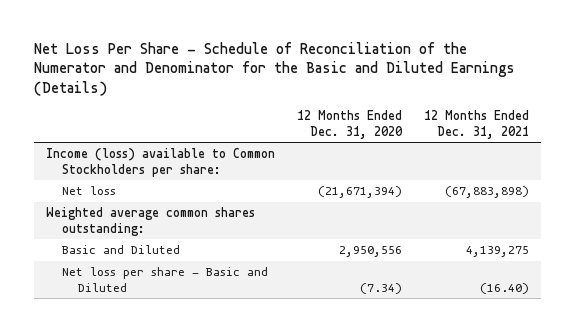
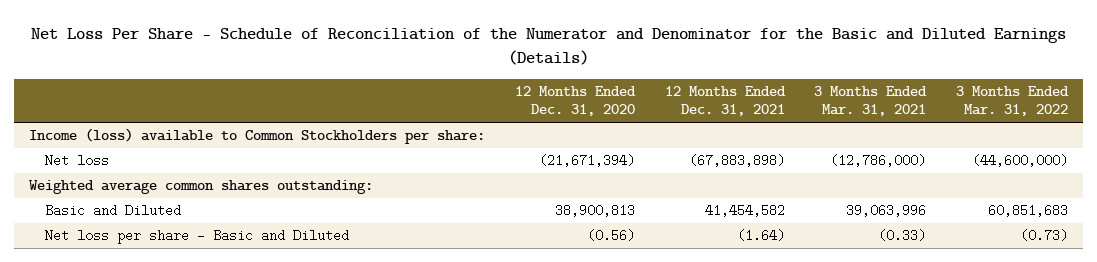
none -> [814,86,928,117] 3 Months Ended Mar. 31, 2021
none -> [956,86,1070,117] 3 Months Ended Mar. 31, 2022
[339,246,403,258] 2,950,556 -> [554,204,635,218] 38,900,813
[466,246,530,258] 4,139,275 -> [704,204,785,218] 41,454,582
[360,282,403,294] (7.34) -> [586,229,635,243] (0.56)
[480,282,530,294] (16.40) -> [736,229,785,243] (1.64)

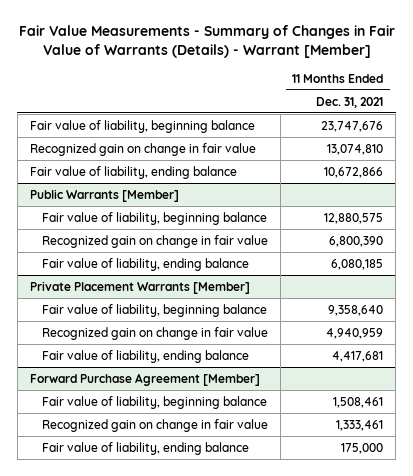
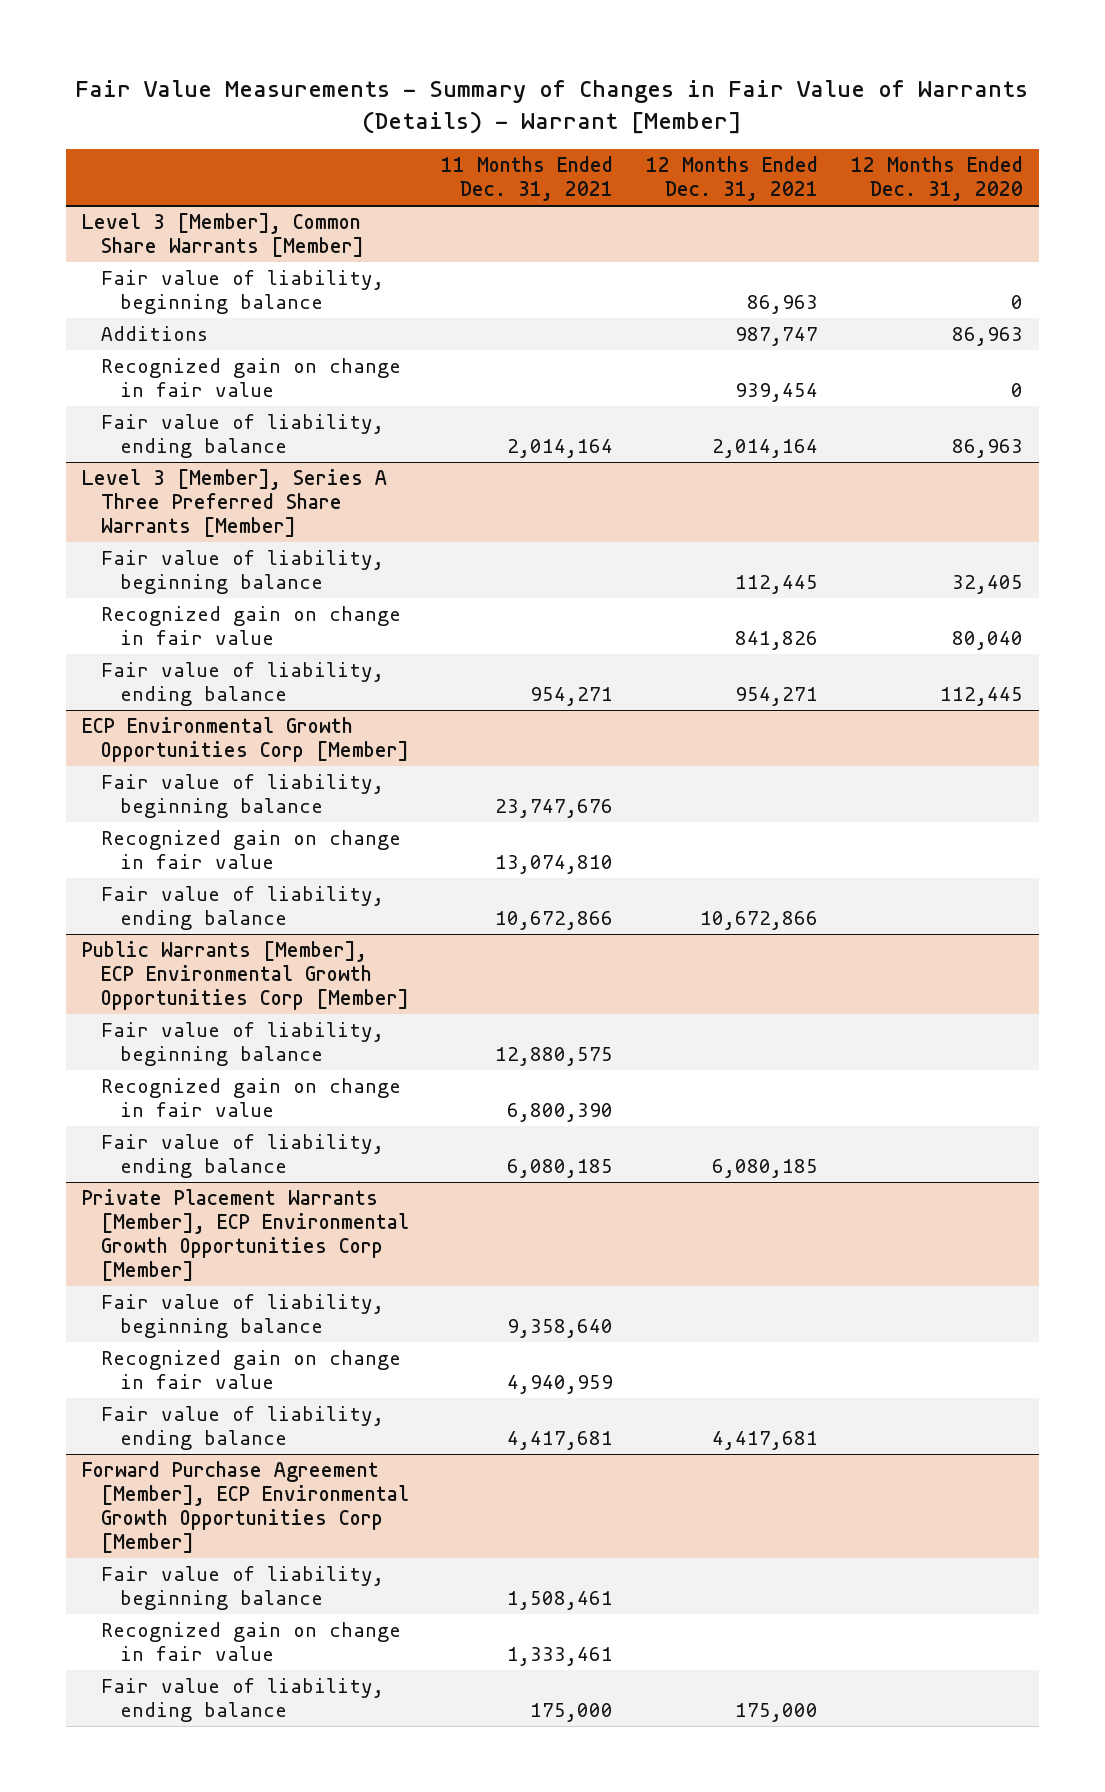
none -> [646,156,819,202] 12 Months Ended Dec. 31, 2021
none -> [850,156,1023,202] 12 Months Ended Dec. 31, 2020
none -> [81,213,364,258] Level 3 [Member], Common Share Warrants [Member]
none -> [100,270,384,315] Fair value of liability, beginning balance
none -> [100,326,208,342] Additions
none -> [100,358,401,398] Recognized gain on change in fair value
none -> [100,414,384,459] Fair value of liability, ending balance
none -> [81,469,387,538] Level 3 [Member], Series A Three Preferred Share Warrants [Member]
none -> [100,550,384,595] Fair value of liability, beginning balance
none -> [100,606,401,646] Recognized gain on change in fair value
none -> [100,662,384,707] Fair value of liability, ending balance
none -> [81,717,409,763] ECP Environmental Growth Opportunities Corp [Member]
[29,188,179,202] Public Warrants [Member] -> none
none -> [81,941,409,1011] Public Warrants [Member], ECP Environmental Growth Opportunities Corp [Member]
[29,280,250,294] Private Placement Warrants [Member] -> none
none -> [81,1189,409,1281] Private Placement Warrants [Member], ECP Environmental Growth Opportunities Corp [Member]
[29,372,260,386] Forward Purchase Agreement [Member] -> none
none -> [81,1461,409,1553] Forward Purchase Agreement [Member], ECP Environmental Growth Opportunities Corp [Member]

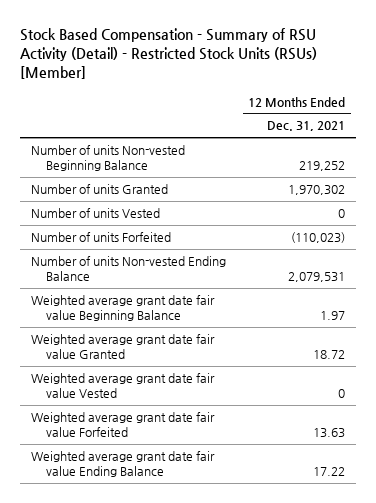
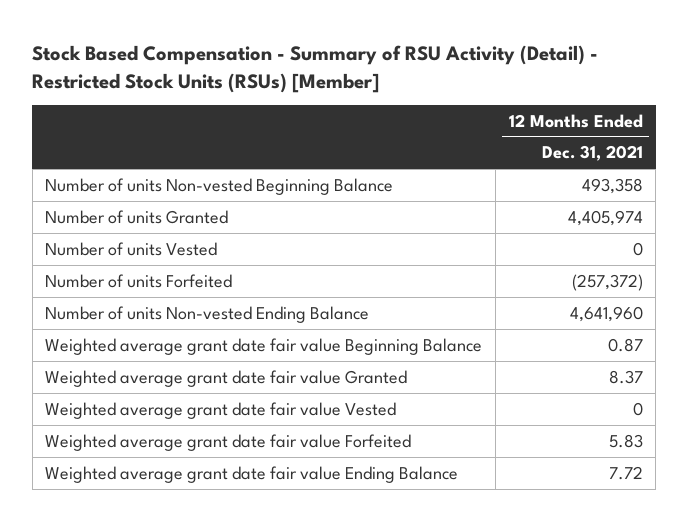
[299,161,346,172] 219,252 -> [581,177,643,194] 493,358
[288,185,346,196] 1,970,302 -> [567,209,643,226] 4,405,974
[291,232,346,244] (110,023) -> [571,273,643,291] (257,372)
[288,272,346,283] 2,079,531 -> [569,305,643,322] 4,641,960
[320,311,346,321] 1.97 -> [607,337,643,352] 0.87
[313,350,346,360] 18.72 -> [608,369,643,384] 8.37
[313,428,346,439] 13.63 -> [608,433,643,448] 5.83
[313,467,346,477] 17.22 -> [608,465,643,480] 7.72

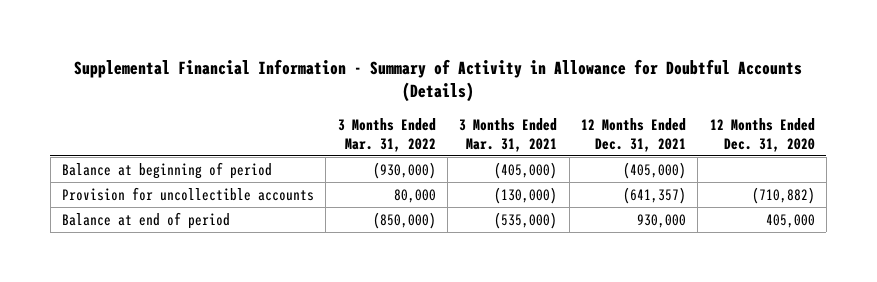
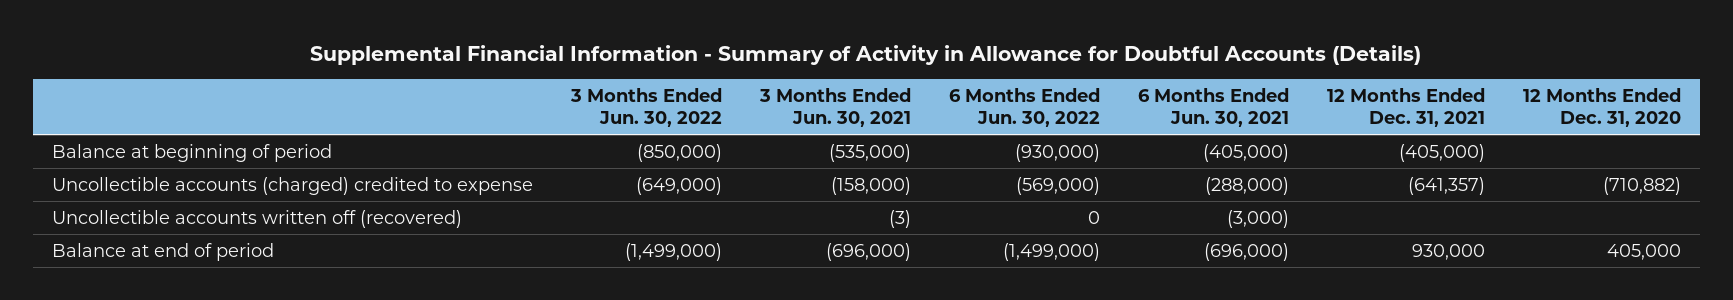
[337,117,436,152] 3 Months Ended Mar. 31, 2022 -> none
[459,117,558,152] 3 Months Ended Mar. 31, 2021 -> none
none -> [570,88,723,127] 3 Months Ended Jun. 30, 2022
none -> [759,88,912,127] 3 Months Ended Jun. 30, 2021
none -> [948,88,1100,127] 6 Months Ended Jun. 30, 2022
none -> [1137,88,1289,127] 6 Months Ended Jun. 30, 2021
[62,186,315,201] Provision for uncollectible accounts -> [52,176,534,195] Uncollectible accounts (charged) credited to expense
none -> [52,209,463,228] Uncollectible accounts written off (recovered)

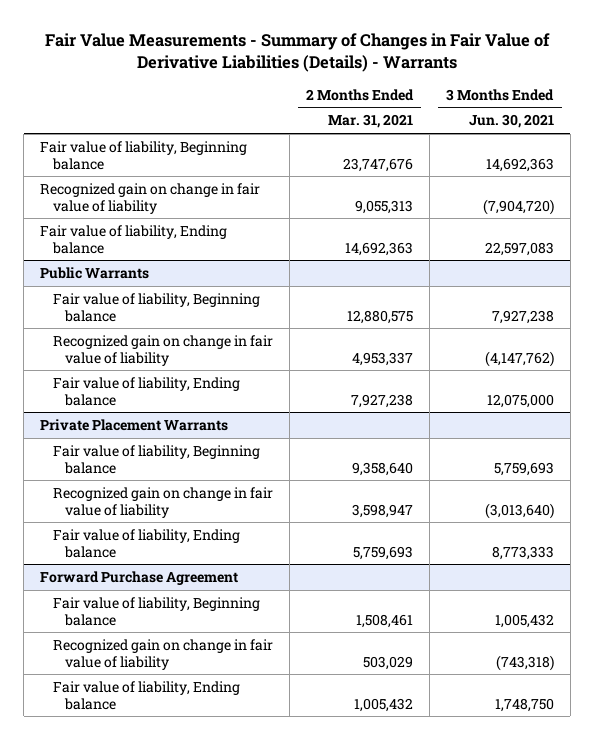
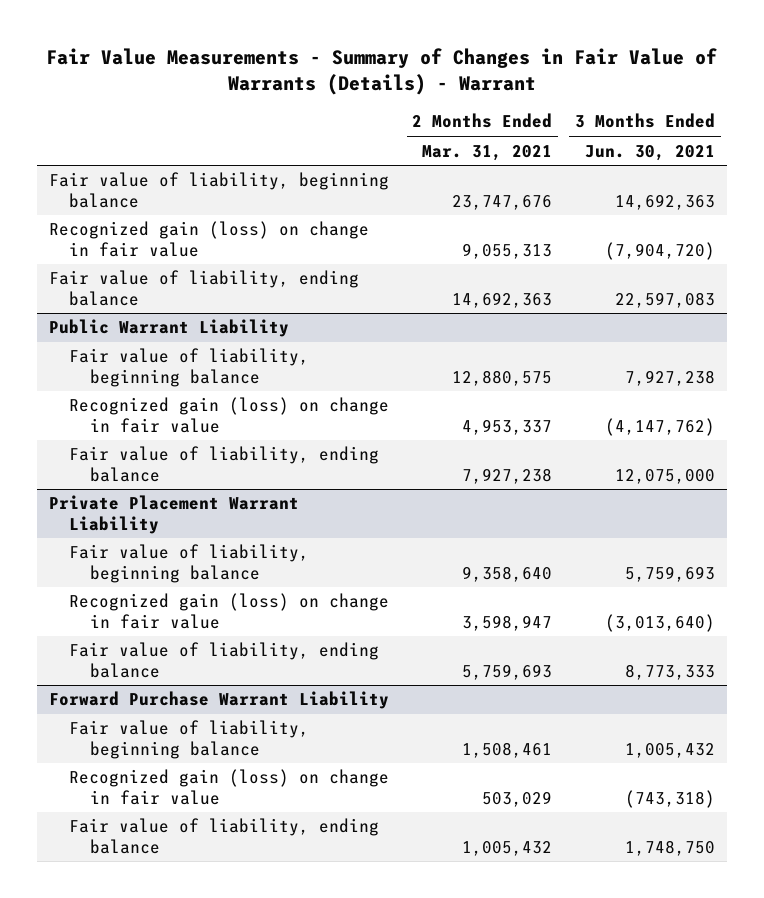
[44,32,550,72] Fair Value Measurements - Summary of Changes in Fair Value of Derivative Liabilities (Details) - Warrants -> [46,47,718,96] Fair Value Measurements - Summary of Changes in Fair Value of Warrants (Details) - Warrant
[40,140,248,170] Fair value of liability, Beginning balance -> [48,172,389,208] Fair value of liability, beginning balance
[40,182,261,214] Recognized gain on change in fair value of liability -> [48,221,369,257] Recognized gain (loss) on change in fair value
[40,224,228,254] Fair value of liability, Ending balance -> [48,270,359,306] Fair value of liability, ending balance
[40,266,150,279] Public Warrants -> [48,319,289,338] Public Warrant Liability
[52,292,260,322] Fair value of liability, Beginning balance -> [69,348,310,387] Fair value of liability, beginning balance
[52,334,273,366] Recognized gain on change in fair value of liability -> [69,397,390,433] Recognized gain (loss) on change in fair value
[52,376,240,406] Fair value of liability, Ending balance -> [69,446,380,482] Fair value of liability, ending balance
[40,418,229,431] Private Placement Warrants -> [48,495,299,534] Private Placement Warrant Liability
[52,444,260,474] Fair value of liability, Beginning balance -> [69,544,310,583] Fair value of liability, beginning balance
[52,486,273,518] Recognized gain on change in fair value of liability -> [69,593,390,629] Recognized gain (loss) on change in fair value
[52,528,240,558] Fair value of liability, Ending balance -> [69,642,380,678] Fair value of liability, ending balance
[40,570,239,585] Forward Purchase Agreement -> [48,691,389,710] Forward Purchase Warrant Liability
[52,596,260,626] Fair value of liability, Beginning balance -> [69,720,310,759] Fair value of liability, beginning balance
[52,638,273,670] Recognized gain on change in fair value of liability -> [69,769,390,805] Recognized gain (loss) on change in fair value
[52,680,240,710] Fair value of liability, Ending balance -> [69,818,380,854] Fair value of liability, ending balance

